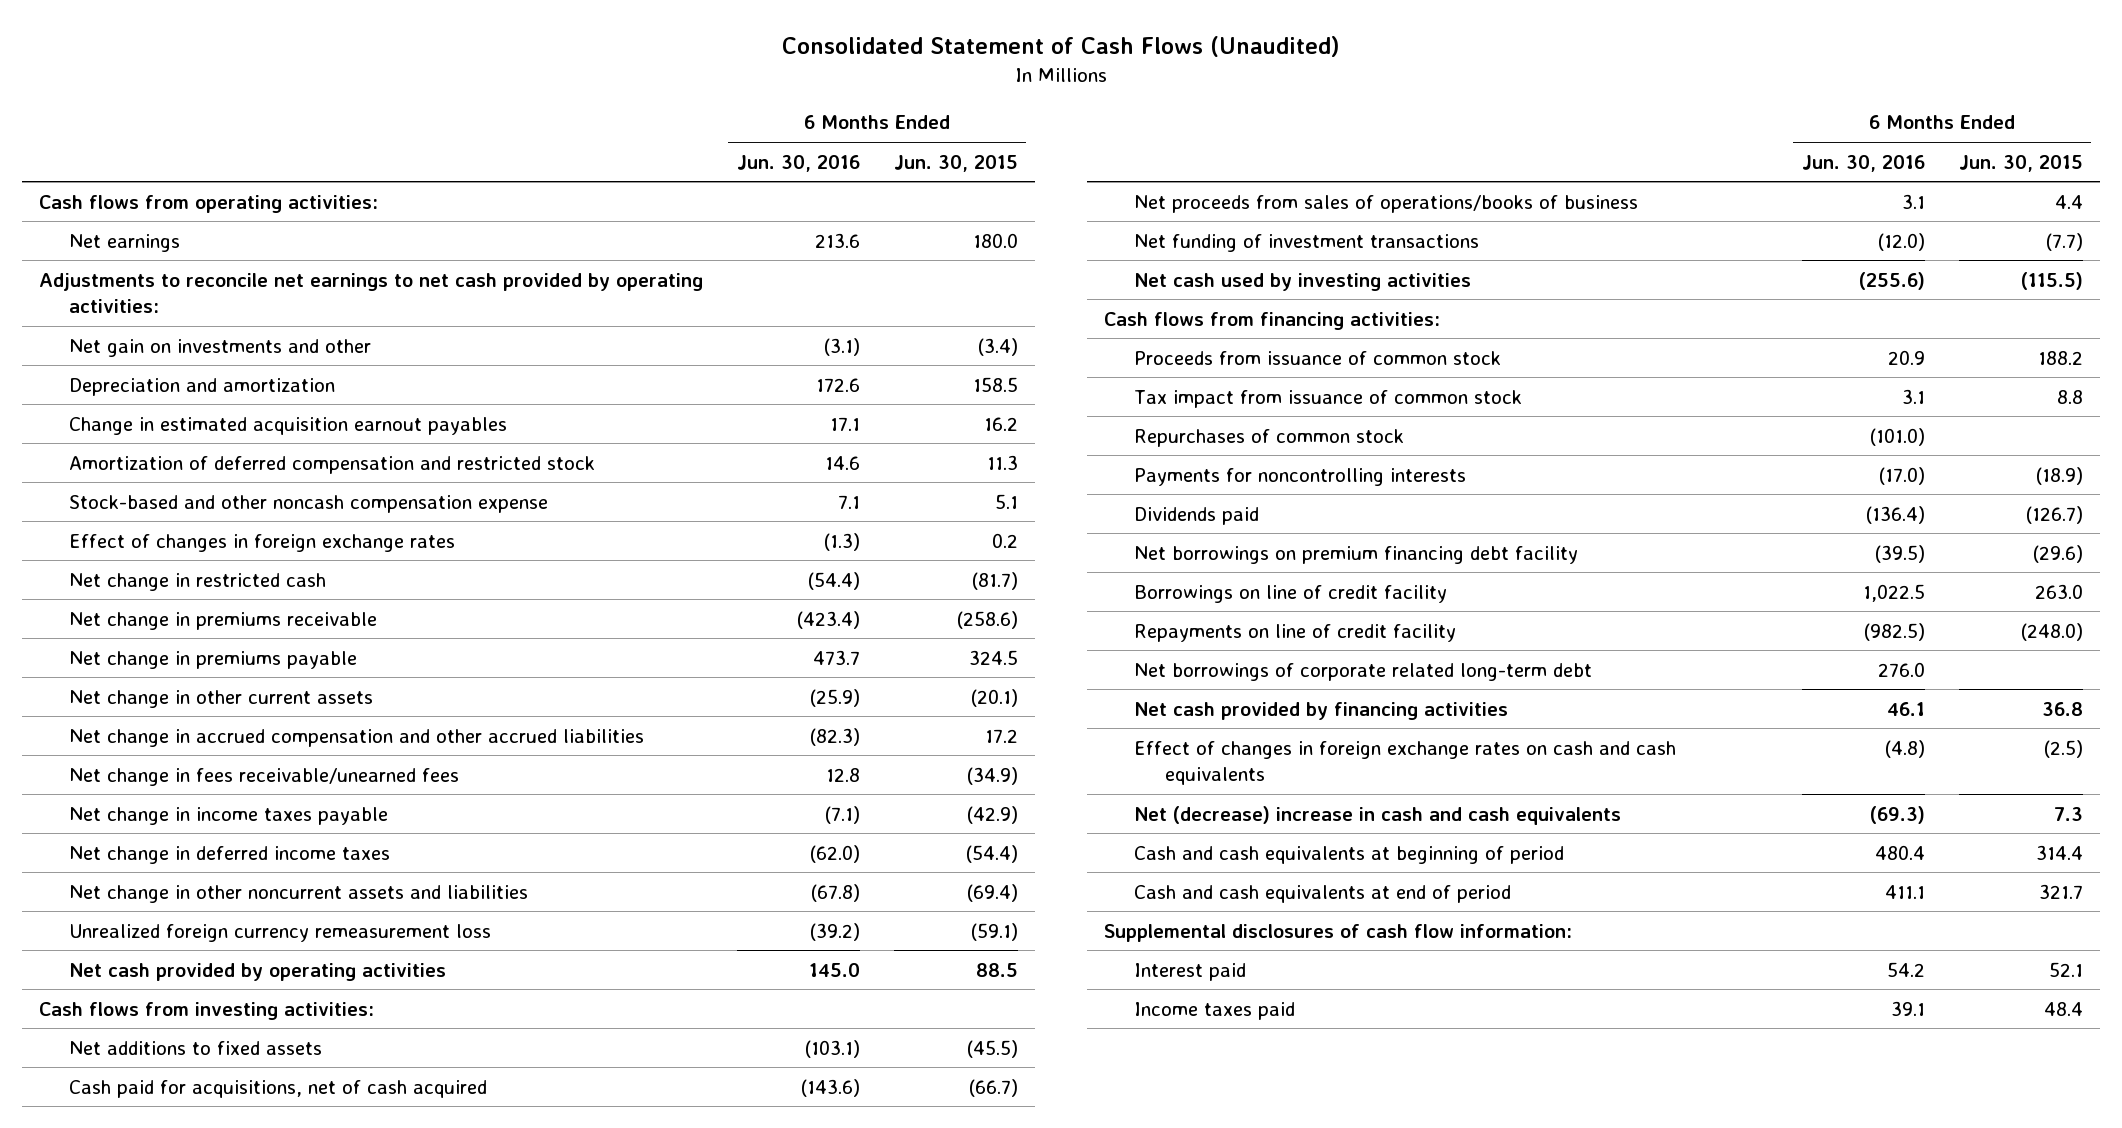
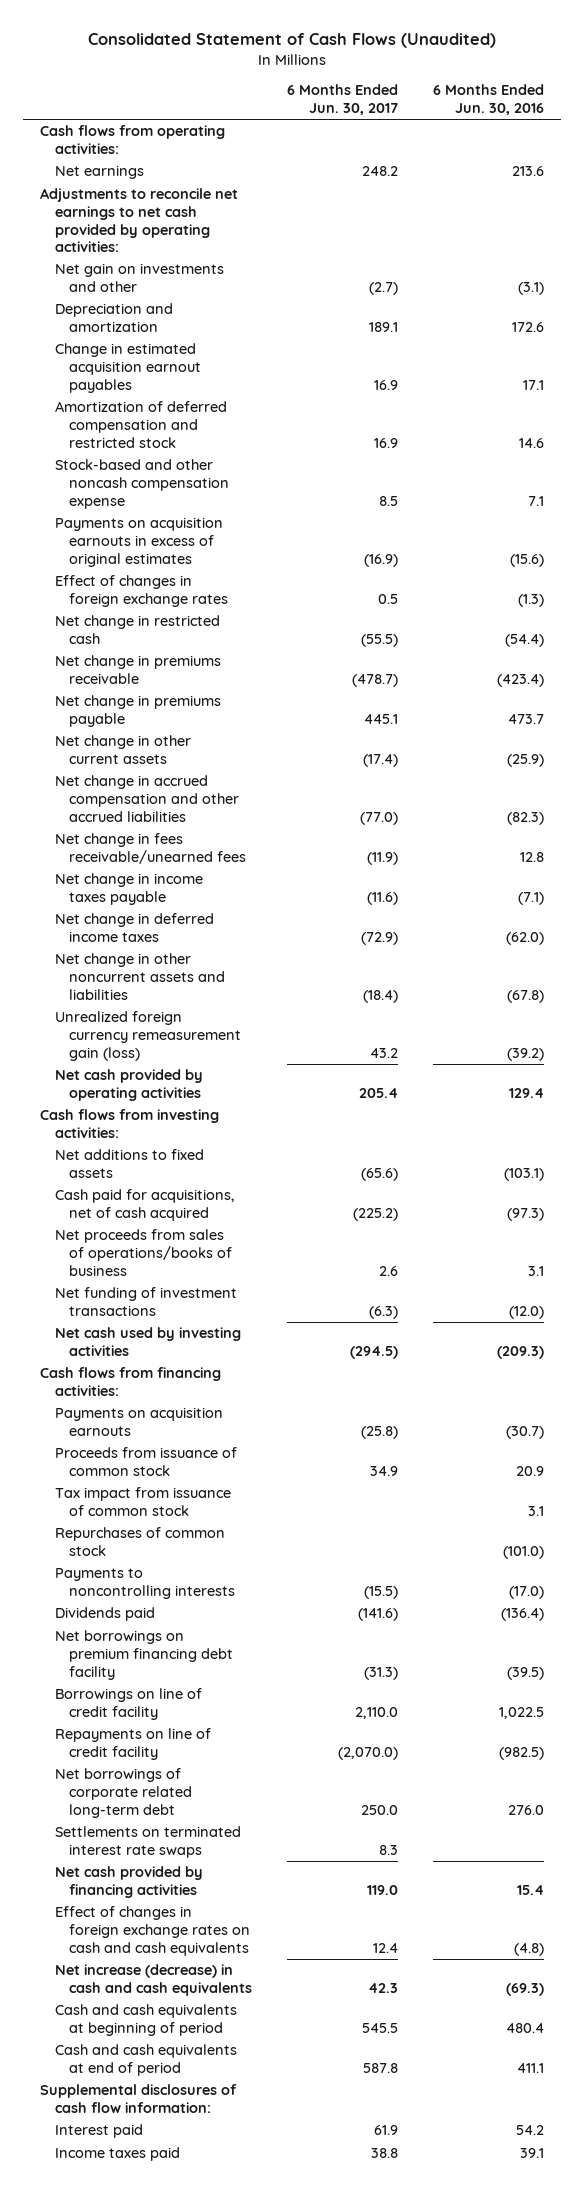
[893,154,1018,172] Jun. 30, 2015 -> none
none -> [286,84,398,116] 6 Months Ended Jun. 30, 2017
none -> [54,517,223,567] Payments on acquisition earnouts in excess of original estimates
[69,923,492,942] Unrealized foreign currency remeasurement loss -> [54,1011,242,1061] Unrealized foreign currency remeasurement gain (loss)
[808,962,860,977] 145.0 -> [508,1088,544,1099] 129.4
[800,1078,860,1097] (143.6) -> [506,1208,544,1222] (97.3)
[1858,271,1925,290] (255.6) -> [496,1346,544,1360] (209.3)
none -> [54,1407,223,1437] Payments on acquisition earnouts
[1134,467,1467,486] Payments for noncontrolling interests -> [54,1568,236,1600] Payments to noncontrolling interests
none -> [54,1826,241,1859] Settlements on terminated interest rate swaps
[1886,701,1925,716] 46.1 -> [516,1885,544,1896] 15.4
[1134,805,1622,825] Net (decrease) increase in cash and cash equivalents -> [54,1964,253,1997] Net increase (decrease) in cash and cash equivalents

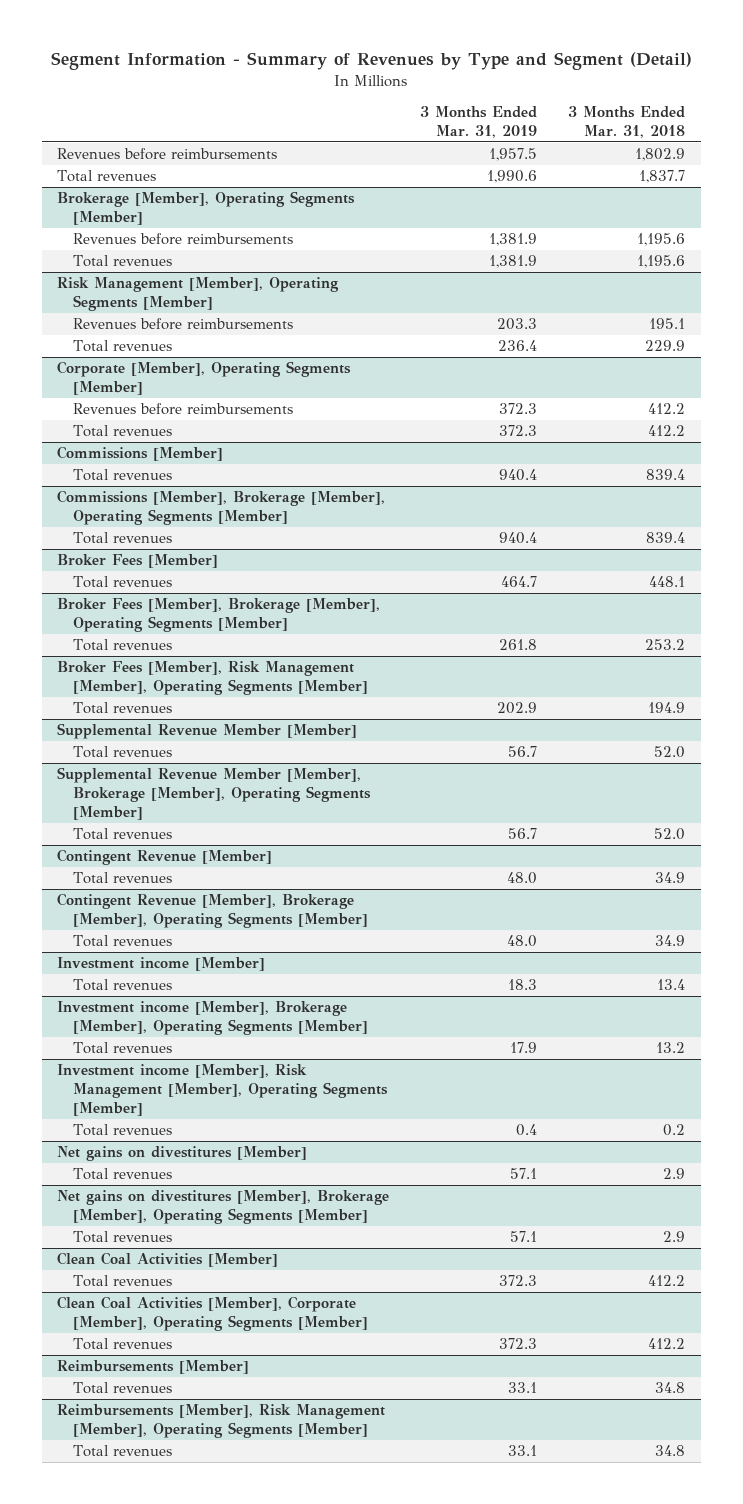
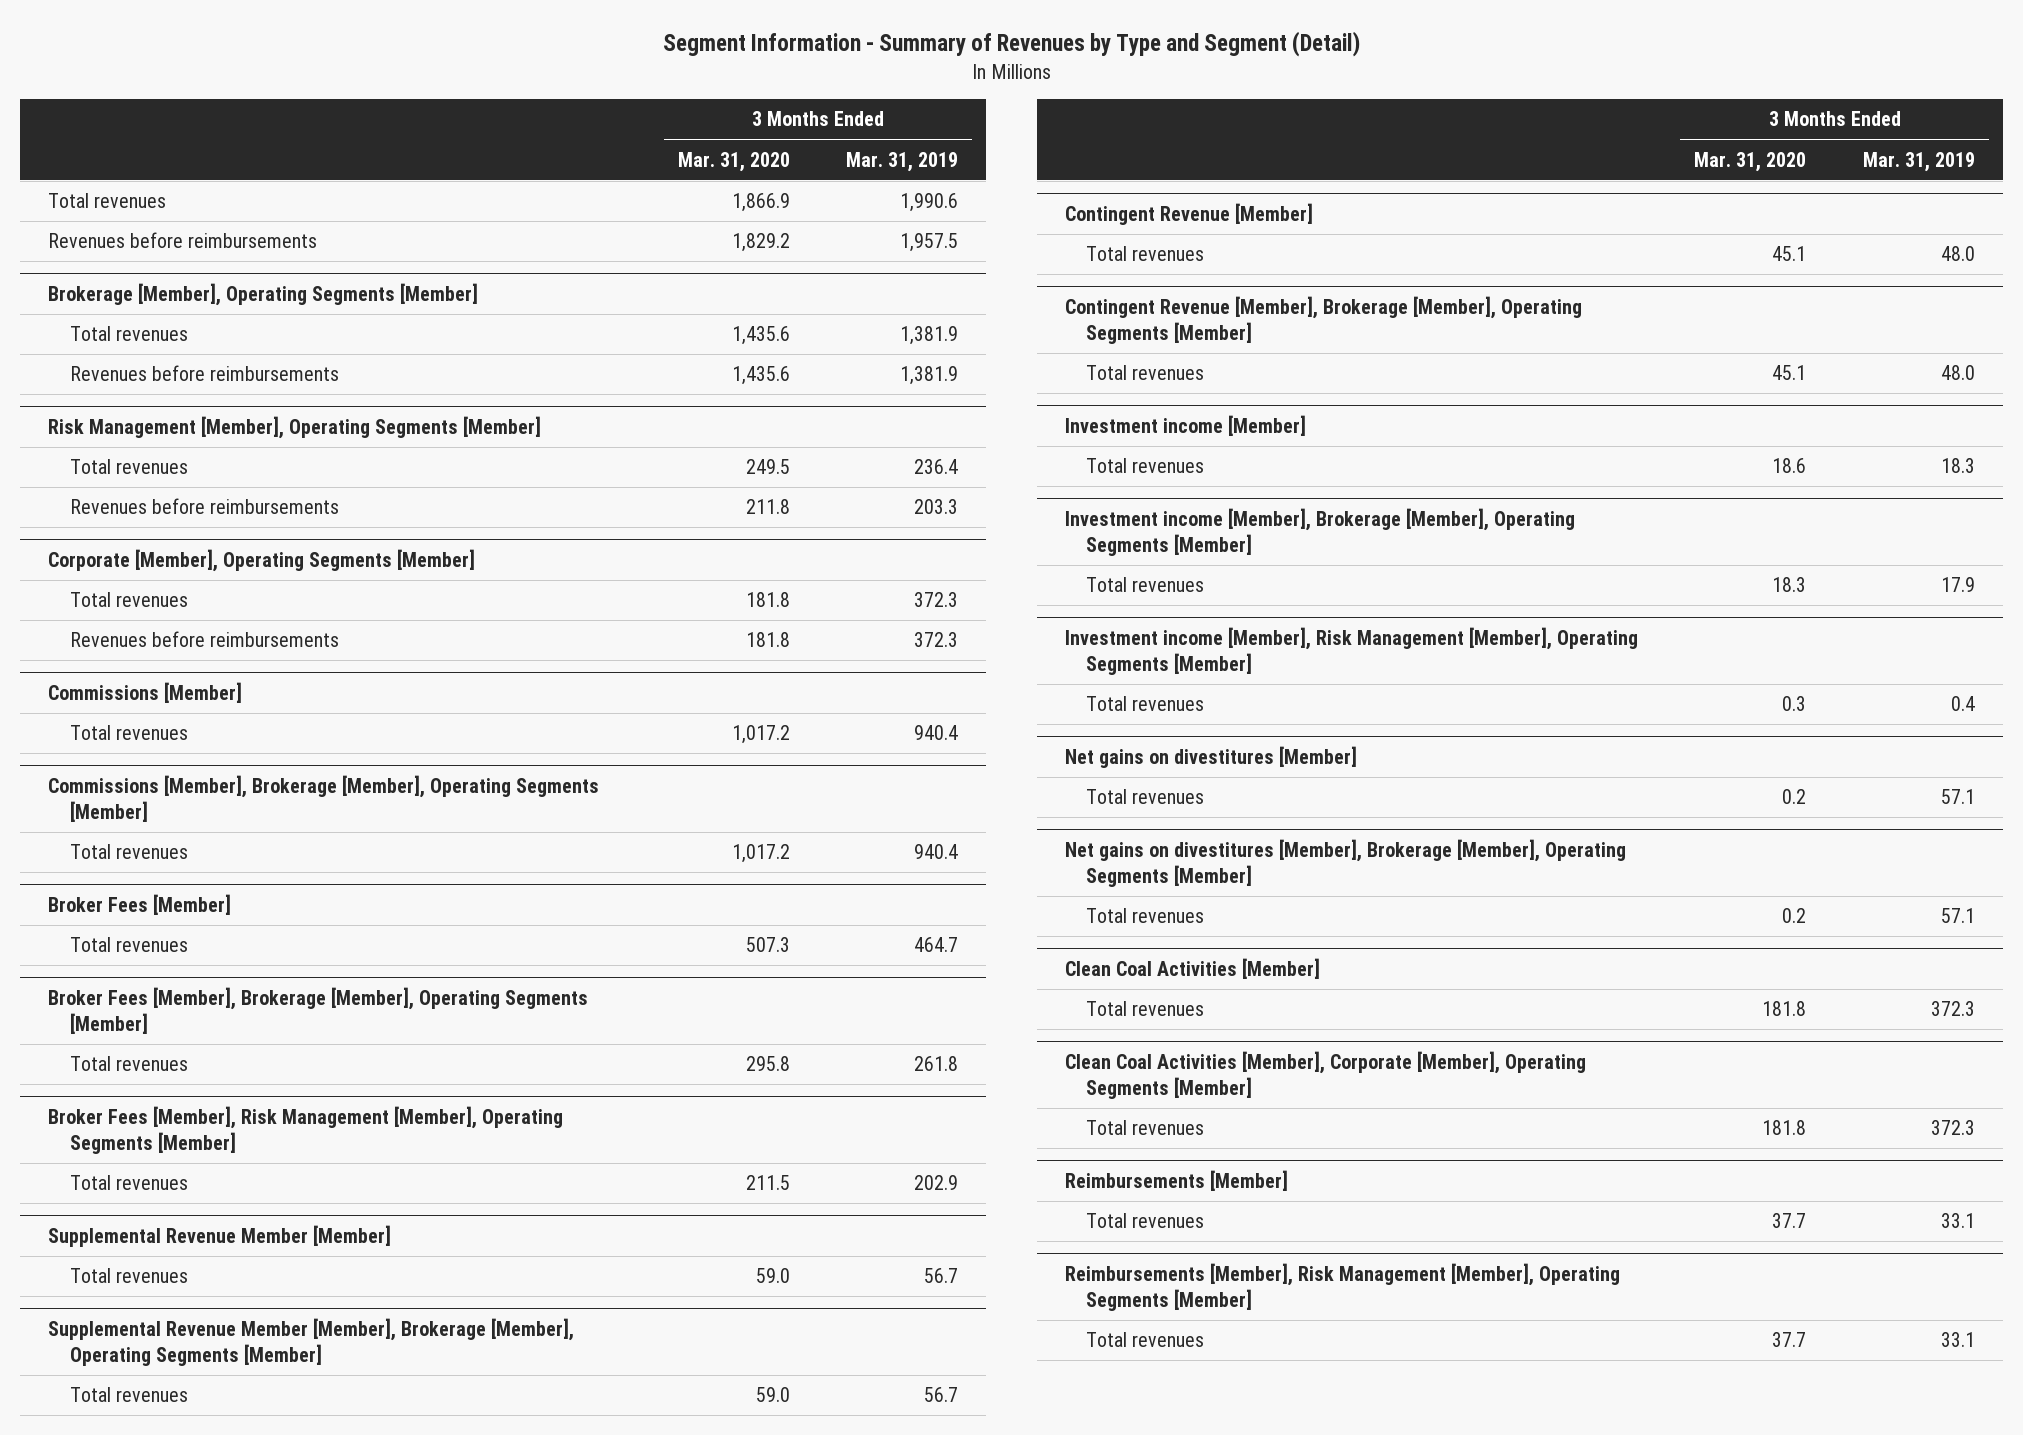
[568,106,686,138] 3 Months Ended Mar. 31, 2018 -> none
none -> [677,151,790,172] Mar. 31, 2020
[57,148,278,161] Revenues before reimbursements -> [48,232,318,249] Revenues before reimbursements
[73,233,294,246] Revenues before reimbursements -> [69,365,339,382] Revenues before reimbursements
[73,318,294,331] Revenues before reimbursements -> [69,498,339,515] Revenues before reimbursements
[73,403,294,416] Revenues before reimbursements -> [69,631,339,648] Revenues before reimbursements

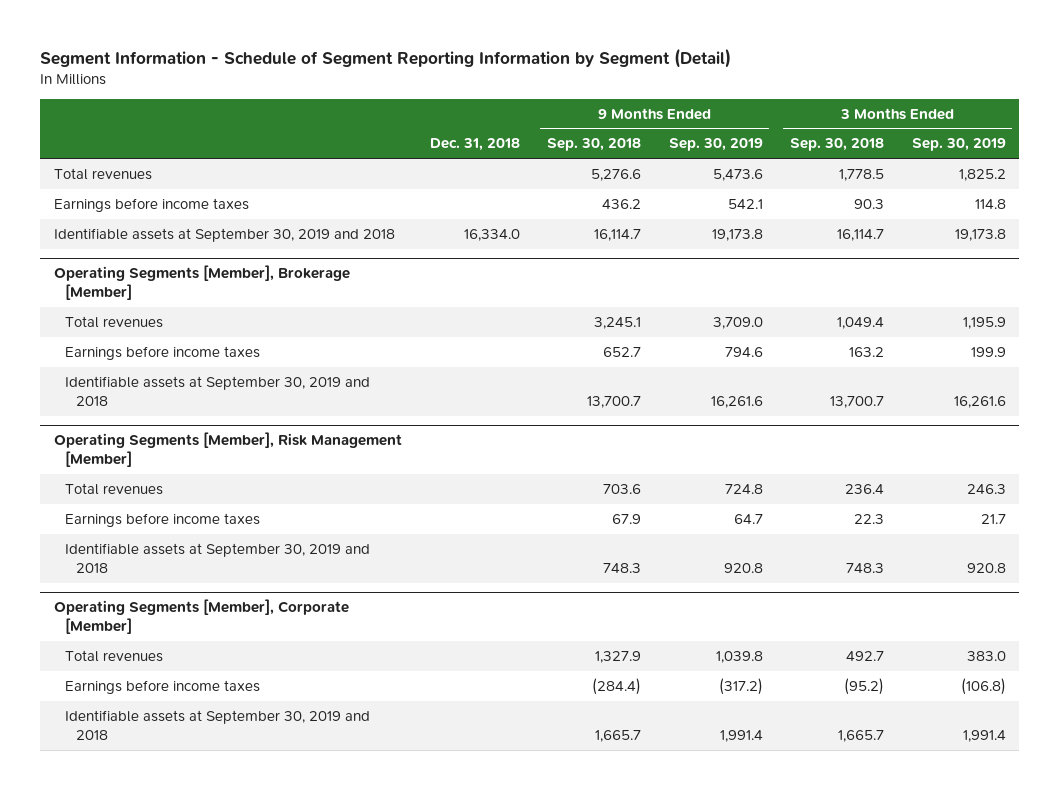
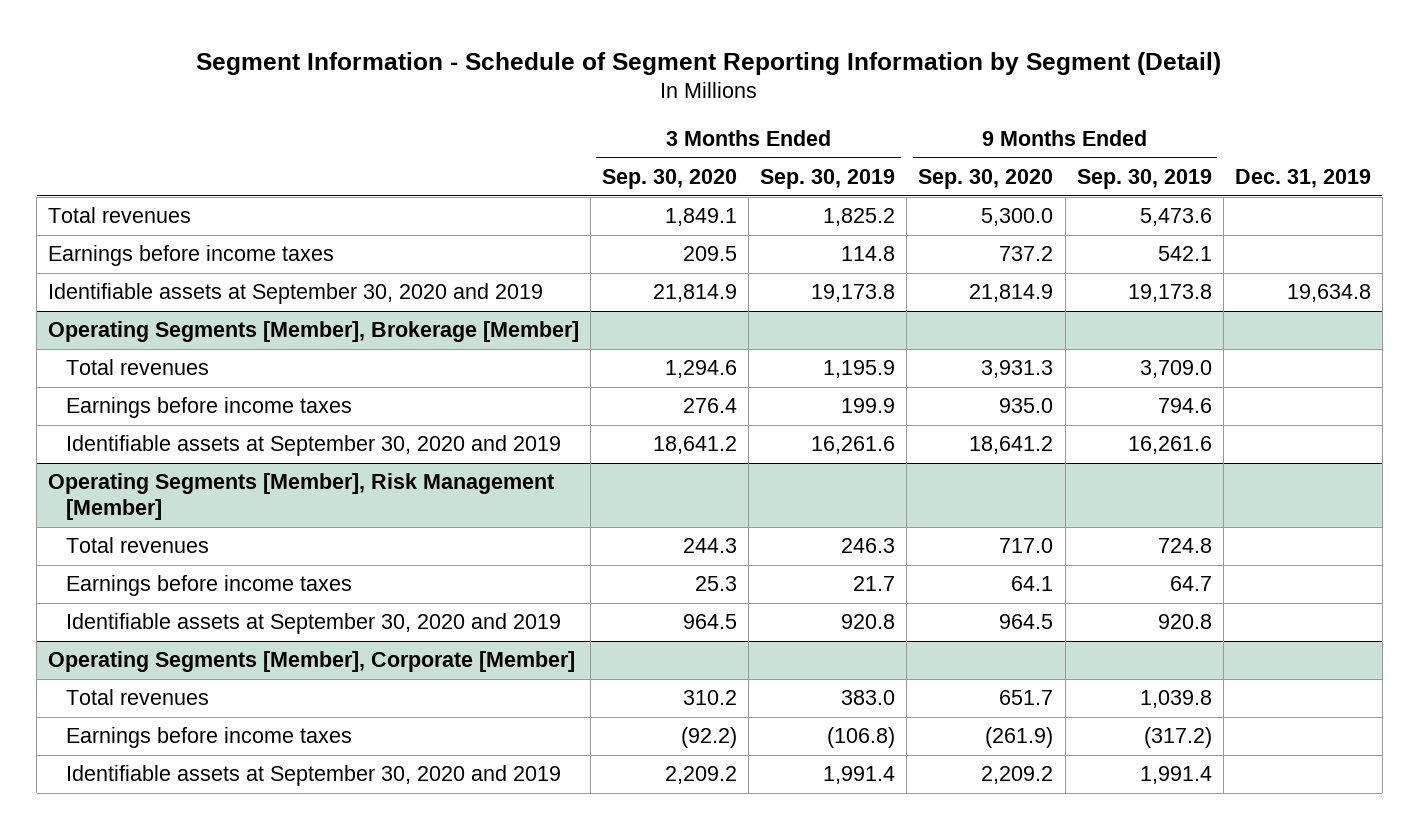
[429,138,520,152] Dec. 31, 2018 -> none
[547,138,642,152] Sep. 30, 2018 -> none
[790,138,885,152] Sep. 30, 2018 -> none
none -> [602,168,738,189] Sep. 30, 2020
none -> [918,168,1054,189] Sep. 30, 2020
none -> [1234,168,1371,188] Dec. 31, 2019
[54,227,396,242] Identifiable assets at September 30, 2019 and 2018 -> [48,283,544,305] Identifiable assets at September 30, 2020 and 2019
[64,375,370,406] Identifiable assets at September 30, 2019 and 2018 -> [65,435,561,457] Identifiable assets at September 30, 2020 and 2019
[64,542,370,573] Identifiable assets at September 30, 2019 and 2018 -> [65,613,561,635] Identifiable assets at September 30, 2020 and 2019
[64,709,370,740] Identifiable assets at September 30, 2019 and 2018 -> [65,765,561,787] Identifiable assets at September 30, 2020 and 2019

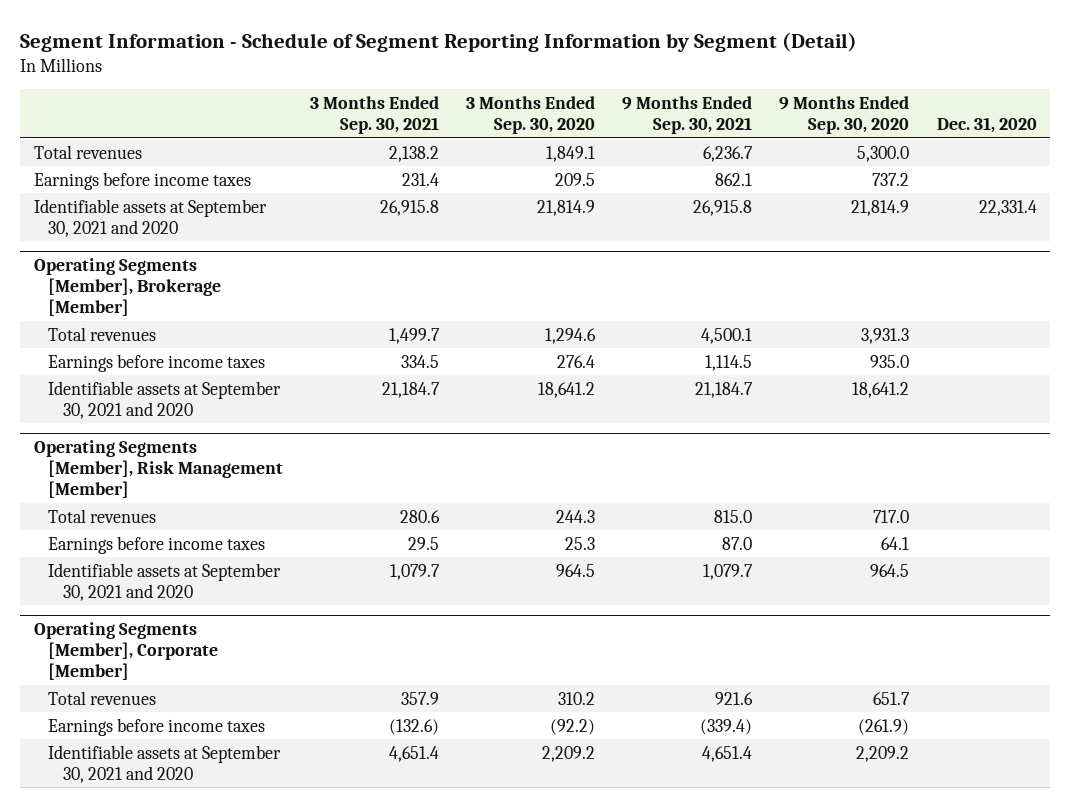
[760,168,896,189] Sep. 30, 2019 -> none
[1076,168,1212,189] Sep. 30, 2019 -> none
[1234,168,1371,188] Dec. 31, 2019 -> none
none -> [310,96,440,134] 3 Months Ended Sep. 30, 2021
none -> [622,96,753,134] 9 Months Ended Sep. 30, 2021
none -> [936,116,1037,133] Dec. 31, 2020
[48,283,544,305] Identifiable assets at September 30, 2020 and 2019 -> [33,198,267,237] Identifiable assets at September 30, 2021 and 2020
[65,435,561,457] Identifiable assets at September 30, 2020 and 2019 -> [48,380,282,419] Identifiable assets at September 30, 2021 and 2020
[65,613,561,635] Identifiable assets at September 30, 2020 and 2019 -> [48,562,282,601] Identifiable assets at September 30, 2021 and 2020
[65,765,561,787] Identifiable assets at September 30, 2020 and 2019 -> [48,744,282,783] Identifiable assets at September 30, 2021 and 2020

